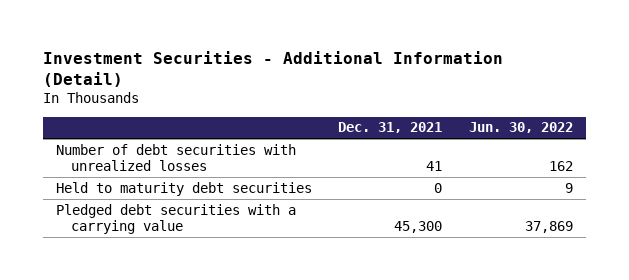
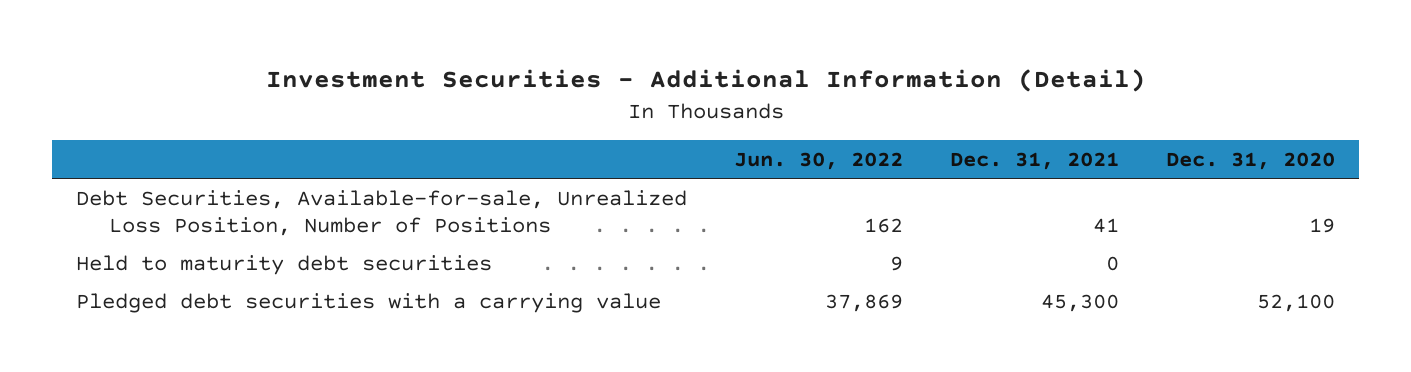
none -> [1166,152,1336,171] Dec. 31, 2020
[56,143,297,171] Number of debt securities with unrealized losses -> [75,189,687,236] Debt Securities, Available-for-sale, Unrealized Loss Position, Number of Positions

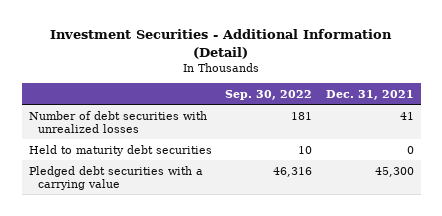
[733,152,903,171] Jun. 30, 2022 -> none
[1166,152,1336,171] Dec. 31, 2020 -> none
none -> [225,89,313,100] Sep. 30, 2022
[75,189,687,236] Debt Securities, Available-for-sale, Unrealized Loss Position, Number of Positions -> [28,110,207,133] Number of debt securities with unrealized losses

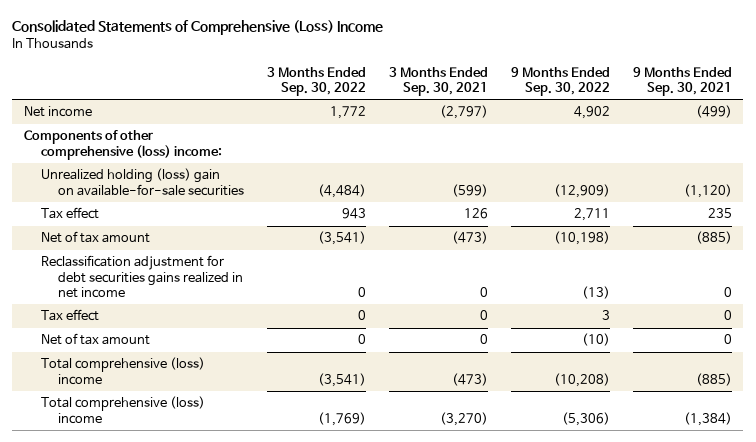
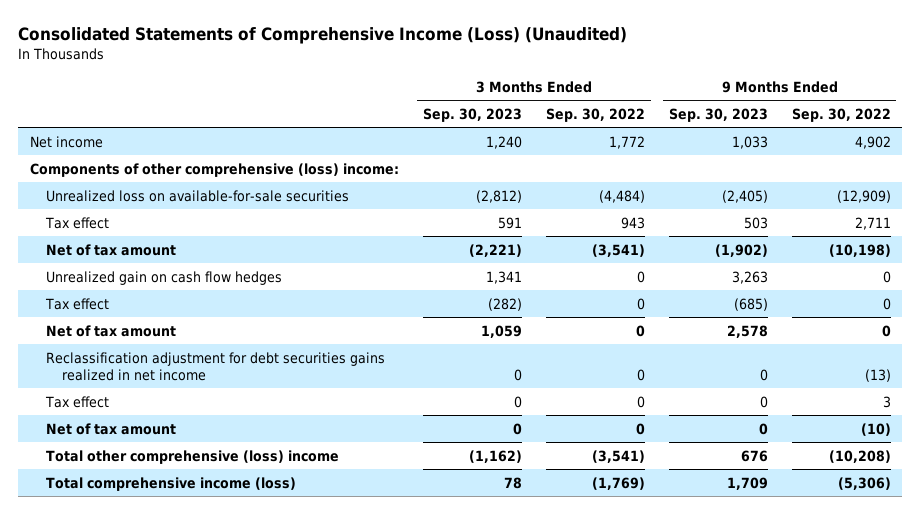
[12,20,384,36] Consolidated Statements of Comprehensive (Loss) Income -> [17,26,627,44] Consolidated Statements of Comprehensive Income (Loss) (Unaudited)
[389,66,489,96] 3 Months Ended Sep. 30, 2021 -> none
[632,66,732,96] 9 Months Ended Sep. 30, 2021 -> none
none -> [422,107,522,122] Sep. 30, 2023
none -> [668,107,768,122] Sep. 30, 2023
[40,168,245,196] Unrealized holding (loss) gain on available-for-sale securities -> [45,189,349,202] Unrealized loss on available-for-sale securities
none -> [45,270,282,285] Unrealized gain on cash flow hedges
none -> [44,297,109,310] Tax effect
none -> [45,324,176,337] Net of tax amount
[40,357,205,385] Total comprehensive (loss) income -> [45,449,339,464] Total other comprehensive (loss) income
[40,396,205,424] Total comprehensive (loss) income -> [45,476,296,491] Total comprehensive income (loss)

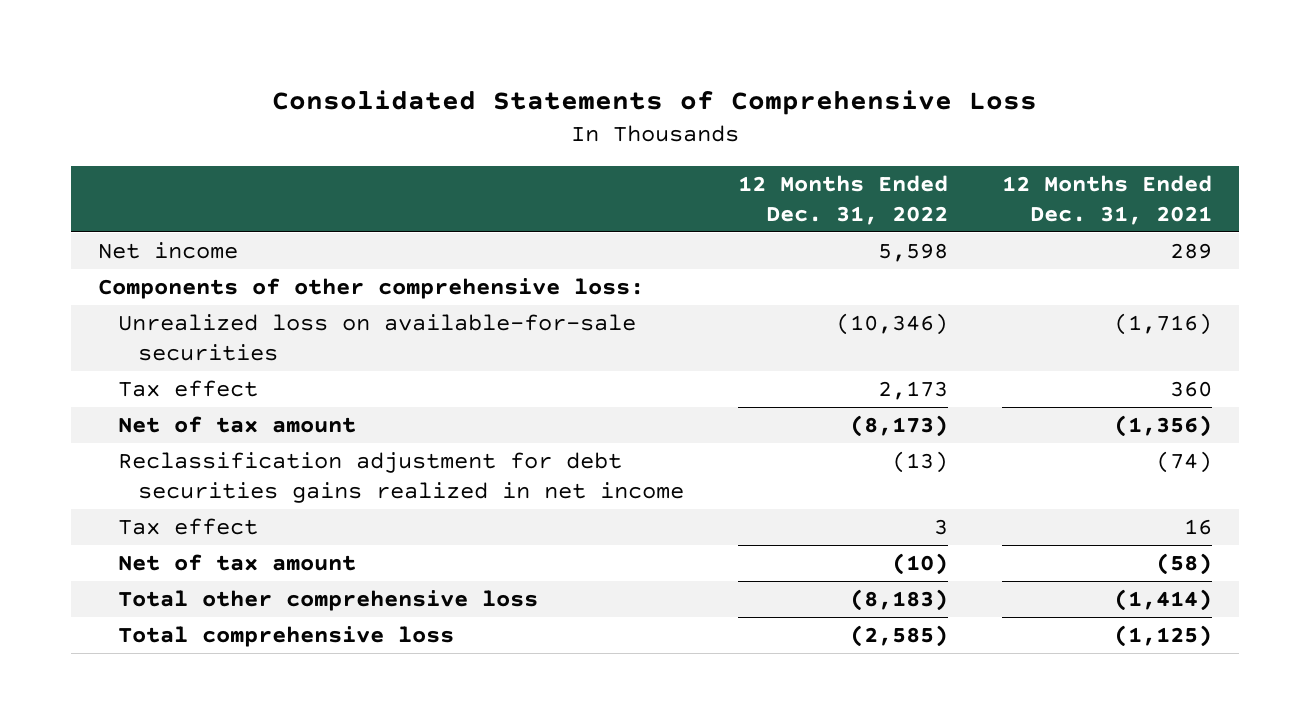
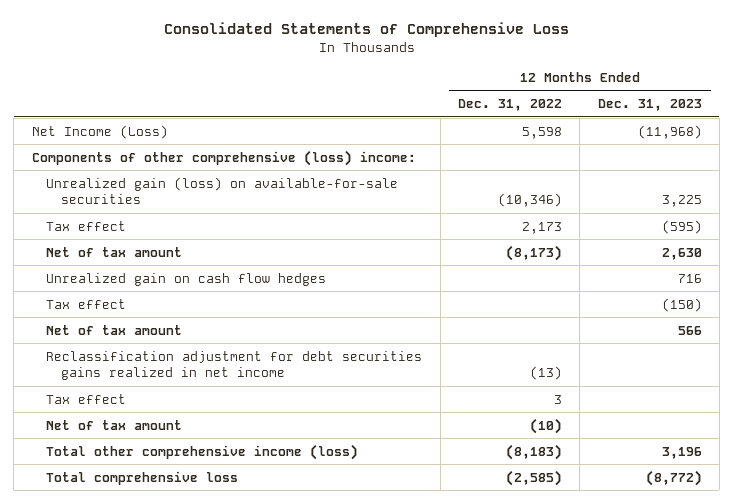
[1001,174,1212,225] 12 Months Ended Dec. 31, 2021 -> none
none -> [597,99,702,112] Dec. 31, 2023
[98,242,239,260] Net income -> [31,124,168,139] Net Income (Loss)
[98,278,645,300] Components of other comprehensive loss: -> [31,149,416,166] Components of other comprehensive (loss) income:
[118,314,637,362] Unrealized loss on available-for-sale securities -> [46,176,399,205] Unrealized gain (loss) on available-for-sale securities
none -> [46,272,327,286] Unrealized gain on cash flow hedges
none -> [46,298,127,309] Tax effect
none -> [46,324,183,335] Net of tax amount
[118,590,539,612] Total other comprehensive loss -> [46,443,359,460] Total other comprehensive income (loss)

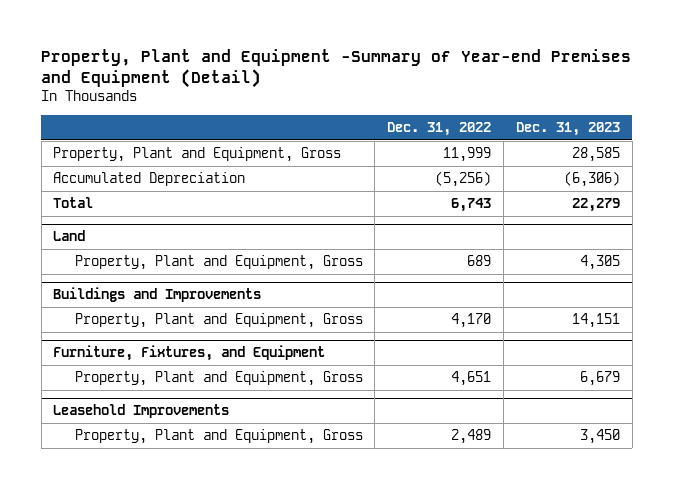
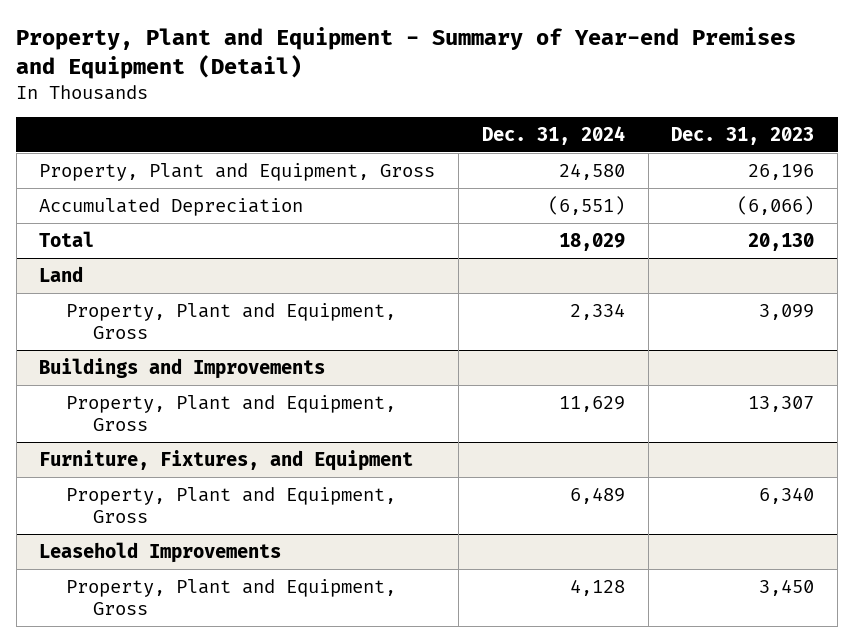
[41,49,632,88] Property, Plant and Equipment -Summary of Year-end Premises and Equipment (Detail) -> [16,26,797,79] Property, Plant and Equipment - Summary of Year-end Premises and Equipment (Detail)
[387,121,492,136] Dec. 31, 2022 -> none
none -> [481,125,625,145] Dec. 31, 2024
[571,147,620,163] 28,585 -> [748,163,815,180] 26,196
[563,171,620,188] (6,306) -> [737,195,815,215] (6,066)
[571,198,620,213] 22,279 -> [748,232,815,251] 20,130
[579,255,620,271] 4,305 -> [759,303,815,320] 3,099
[571,313,620,329] 14,151 -> [748,395,815,412] 13,307
[579,371,620,387] 6,679 -> [759,486,815,504] 6,340

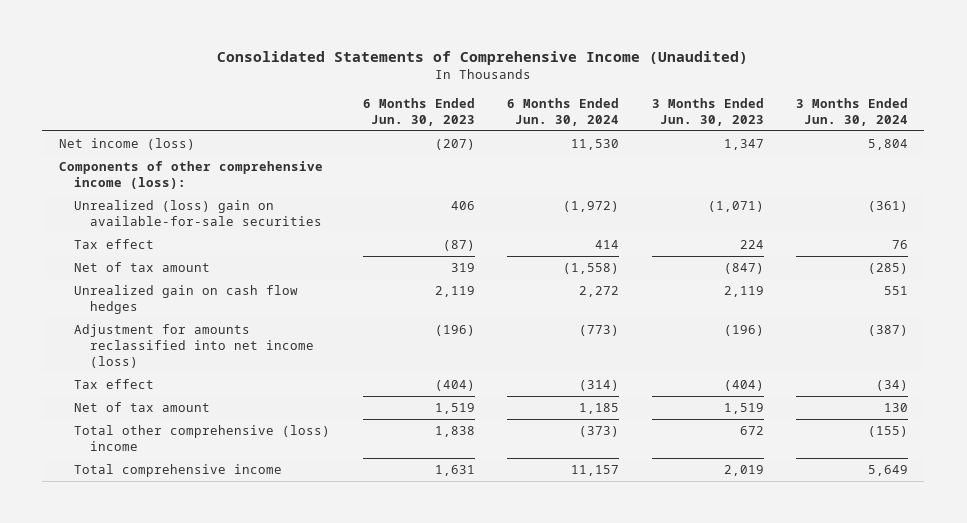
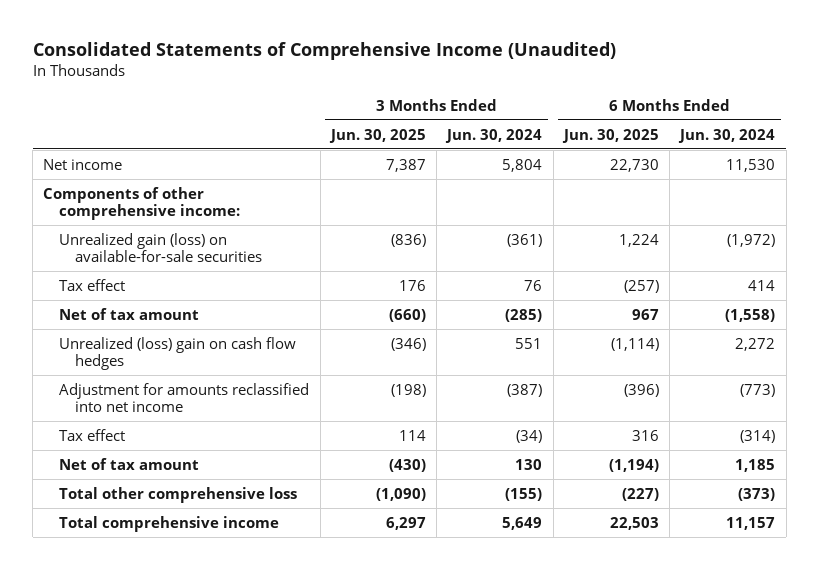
[362,97,475,127] 6 Months Ended Jun. 30, 2023 -> none
[651,97,764,127] 3 Months Ended Jun. 30, 2023 -> none
none -> [328,128,426,143] Jun. 30, 2025
none -> [561,128,659,143] Jun. 30, 2025
[58,137,195,150] Net income (loss) -> [43,158,123,170] Net income
[58,160,323,190] Components of other comprehensive income (loss): -> [43,186,241,221] Components of other comprehensive income:
[74,199,322,227] Unrealized (loss) gain on available-for-sale securities -> [59,232,263,263] Unrealized gain (loss) on available-for-sale securities
[74,284,299,315] Unrealized gain on cash flow hedges -> [59,336,297,371] Unrealized (loss) gain on cash flow hedges
[74,323,314,369] Adjustment for amounts reclassified into net income (loss) -> [59,382,310,413] Adjustment for amounts reclassified into net income
[74,424,331,452] Total other comprehensive (loss) income -> [59,486,298,503] Total other comprehensive loss

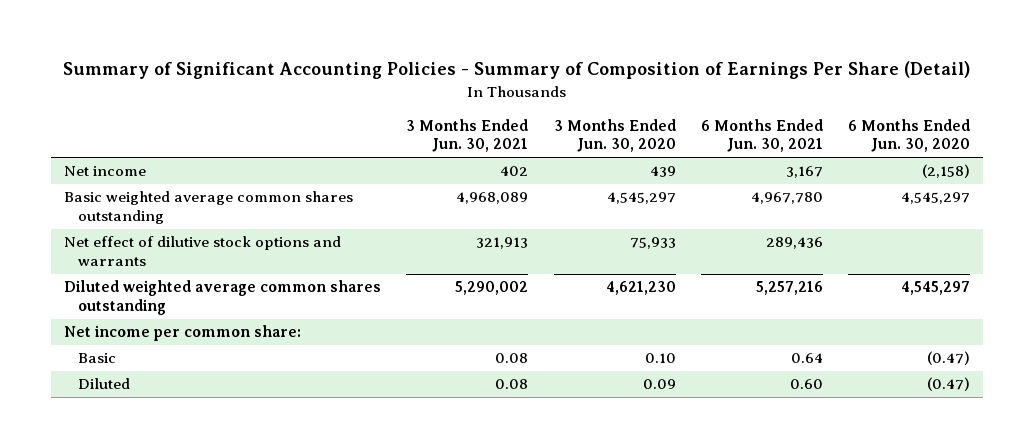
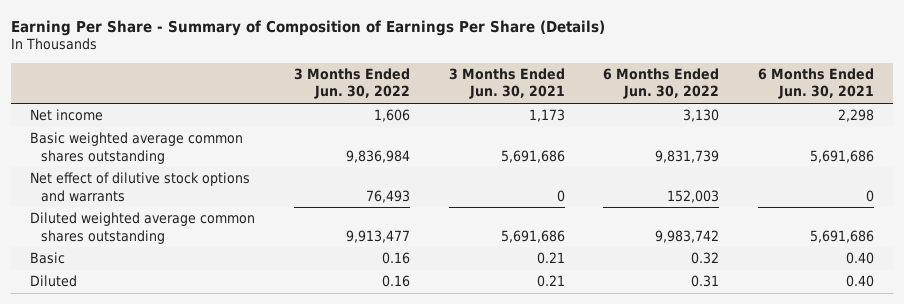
[63,61,971,80] Summary of Significant Accounting Policies - Summary of Composition of Earnings Per Share (Detail) -> [10,19,605,36] Earning Per Share - Summary of Composition of Earnings Per Share (Details)
[553,118,676,153] 3 Months Ended Jun. 30, 2020 -> none
[848,118,971,153] 6 Months Ended Jun. 30, 2020 -> none
none -> [293,68,410,100] 3 Months Ended Jun. 30, 2022
none -> [603,68,720,100] 6 Months Ended Jun. 30, 2022
[63,325,301,342] Net income per common share: -> none
[500,166,529,177] 402 -> [528,109,565,123] 1,173
[785,166,823,179] 3,167 -> [837,109,874,123] 2,298
[456,192,529,205] 4,968,089 -> [500,149,565,163] 5,691,686
[750,192,823,205] 4,967,780 -> [809,149,874,163] 5,691,686
[476,237,529,250] 321,913 -> [556,189,565,202] 0
[765,237,823,250] 289,436 -> [865,189,874,202] 0
[455,281,529,296] 5,290,002 -> [500,229,565,243] 5,691,686
[755,281,823,296] 5,257,216 -> [809,229,874,243] 5,691,686
[495,353,529,364] 0.08 -> [536,252,565,265] 0.21
[790,353,823,364] 0.64 -> [845,252,874,265] 0.40
[495,379,529,390] 0.08 -> [536,275,565,288] 0.21
[789,379,823,390] 0.60 -> [845,275,874,288] 0.40

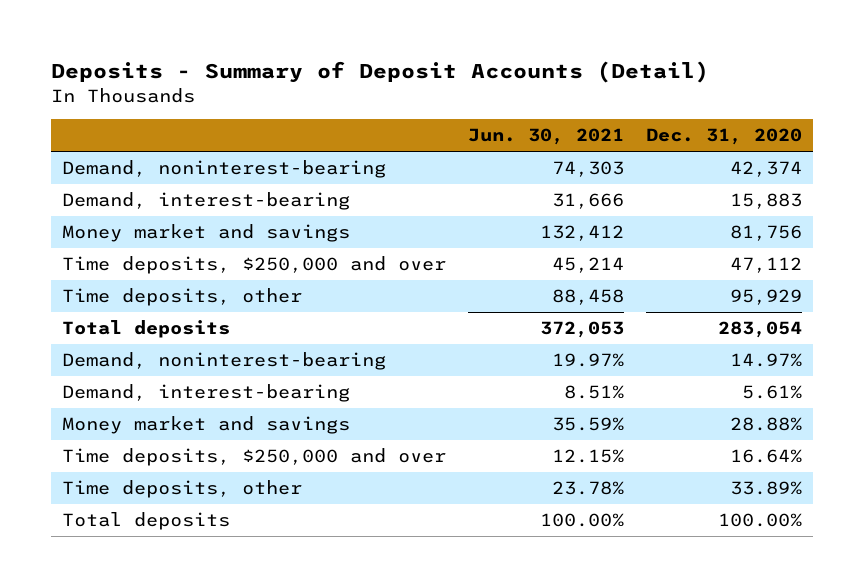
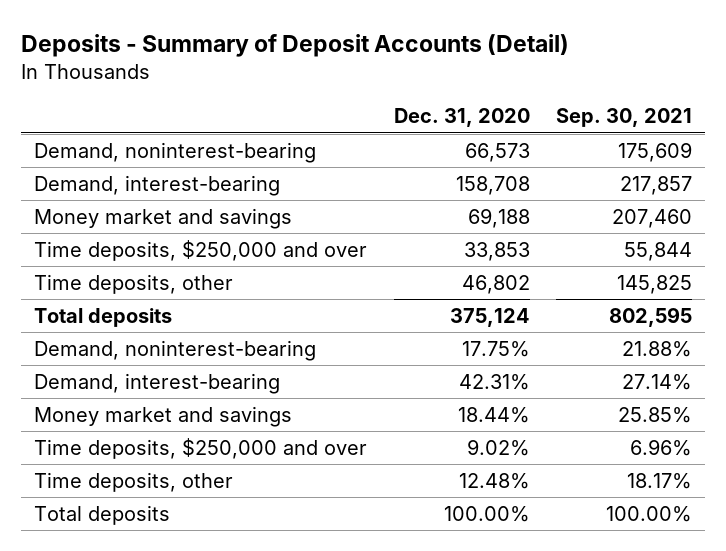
[468,128,625,146] Jun. 30, 2021 -> none
none -> [555,108,692,128] Sep. 30, 2021
[729,161,802,178] 42,374 -> [464,142,530,162] 66,573
[729,193,802,210] 15,883 -> [455,175,530,195] 158,708
[729,225,802,242] 81,756 -> [467,207,530,228] 69,188
[729,257,802,274] 47,112 -> [463,241,530,261] 33,853
[729,289,802,306] 95,929 -> [461,274,530,294] 46,802
[717,321,802,339] 283,054 -> [449,307,530,327] 375,124
[729,353,802,368] 14.97% -> [461,340,530,357] 17.75%
[741,385,802,400] 5.61% -> [458,373,530,390] 42.31%
[729,417,802,432] 28.88% -> [457,406,530,423] 18.44%
[729,449,802,464] 16.64% -> [466,438,530,456] 9.02%
[729,481,802,496] 33.89% -> [458,472,530,489] 12.48%

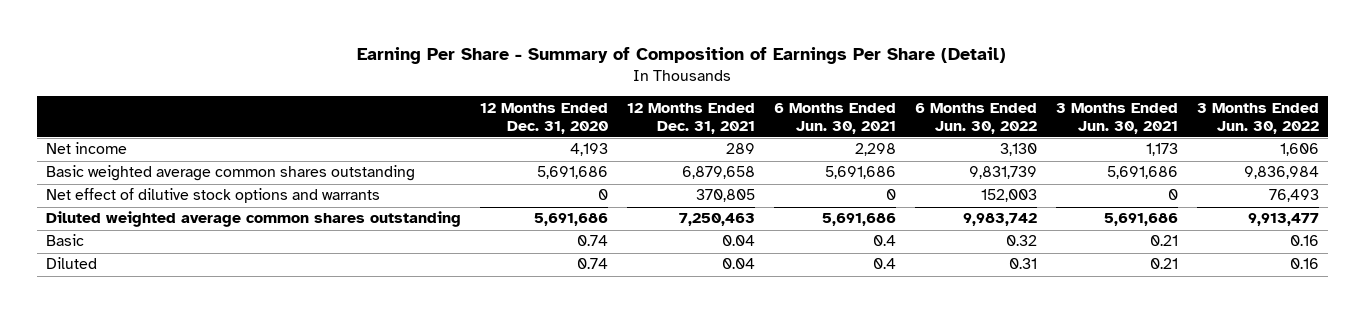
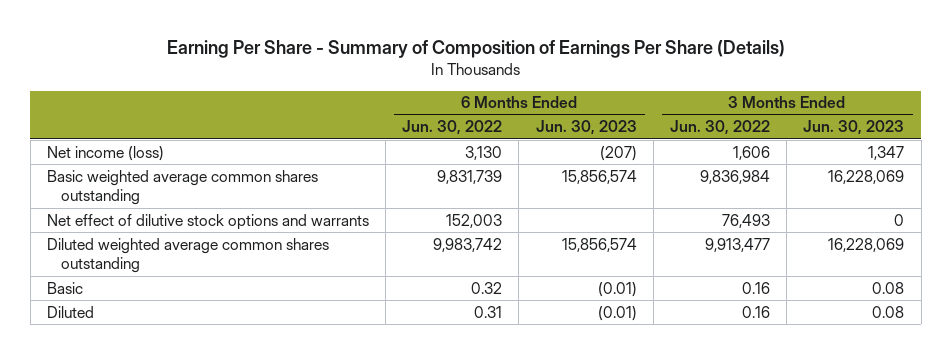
[357,47,1007,65] Earning Per Share - Summary of Composition of Earnings Per Share (Detail) -> [166,40,785,59] Earning Per Share - Summary of Composition of Earnings Per Share (Details)
[480,102,609,134] 12 Months Ended Dec. 31, 2020 -> none
[626,102,755,134] 12 Months Ended Dec. 31, 2021 -> none
[773,102,896,134] 6 Months Ended Jun. 30, 2021 -> none
[1055,102,1178,134] 3 Months Ended Jun. 30, 2021 -> none
none -> [535,120,637,136] Jun. 30, 2023
none -> [803,120,905,136] Jun. 30, 2023
[46,142,128,155] Net income -> [46,145,164,161] Net income (loss)

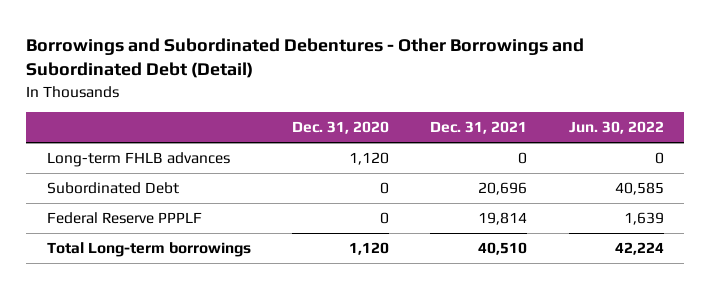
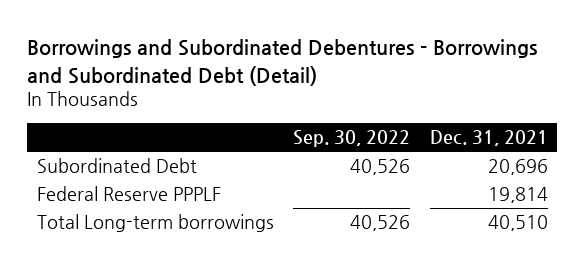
[26,37,585,79] Borrowings and Subordinated Debentures - Other Borrowings and Subordinated Debt (Detail) -> [26,39,537,86] Borrowings and Subordinated Debentures - Borrowings and Subordinated Debt (Detail)
[292,121,390,135] Dec. 31, 2020 -> none
[568,121,664,135] Jun. 30, 2022 -> none
none -> [293,130,411,148] Sep. 30, 2022
[46,152,230,168] Long-term FHLB advances -> none

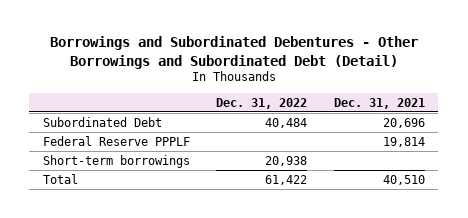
[26,39,537,86] Borrowings and Subordinated Debentures - Borrowings and Subordinated Debt (Detail) -> [49,36,418,69] Borrowings and Subordinated Debentures - Other Borrowings and Subordinated Debt (Detail)
[293,130,411,148] Sep. 30, 2022 -> none
none -> [216,97,308,109] Dec. 31, 2022
none -> [42,154,190,168] Short-term borrowings
[36,214,274,233] Total Long-term borrowings -> [42,173,78,184] Total

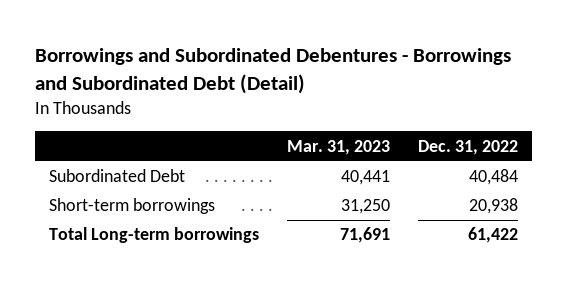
[49,36,418,69] Borrowings and Subordinated Debentures - Other Borrowings and Subordinated Debt (Detail) -> [34,48,511,94] Borrowings and Subordinated Debentures - Borrowings and Subordinated Debt (Detail)
[334,97,426,109] Dec. 31, 2021 -> none
none -> [286,139,390,155] Mar. 31, 2023
[42,135,190,146] Federal Reserve PPPLF -> none
[42,173,78,184] Total -> [48,227,259,244] Total Long-term borrowings

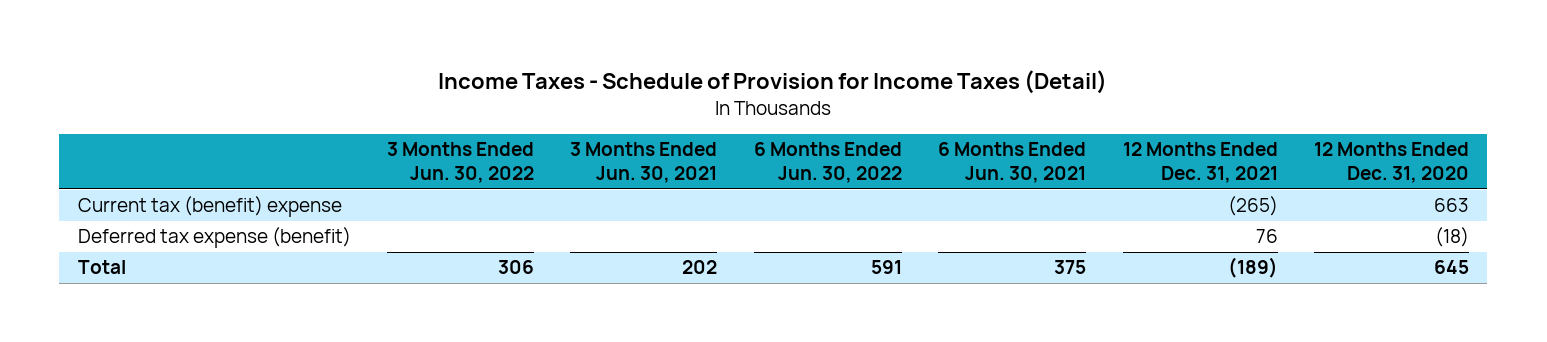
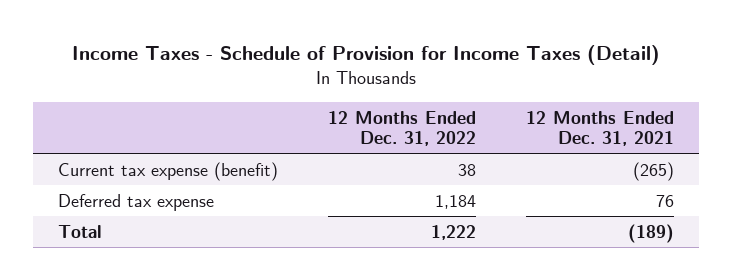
[387,142,535,184] 3 Months Ended Jun. 30, 2022 -> none
[570,142,718,184] 3 Months Ended Jun. 30, 2021 -> none
[753,142,902,184] 6 Months Ended Jun. 30, 2022 -> none
[938,142,1087,184] 6 Months Ended Jun. 30, 2021 -> none
[1313,142,1469,184] 12 Months Ended Dec. 31, 2020 -> none
none -> [328,110,477,146] 12 Months Ended Dec. 31, 2022
[77,196,342,218] Current tax (benefit) expense -> [58,161,279,181] Current tax expense (benefit)
[77,227,351,249] Deferred tax expense (benefit) -> [58,193,215,211] Deferred tax expense

